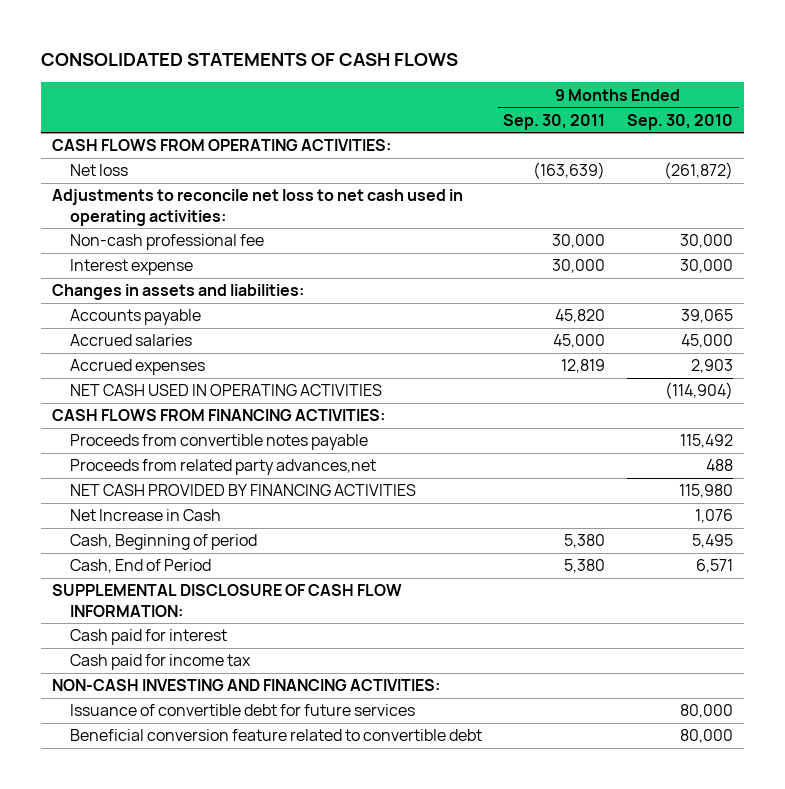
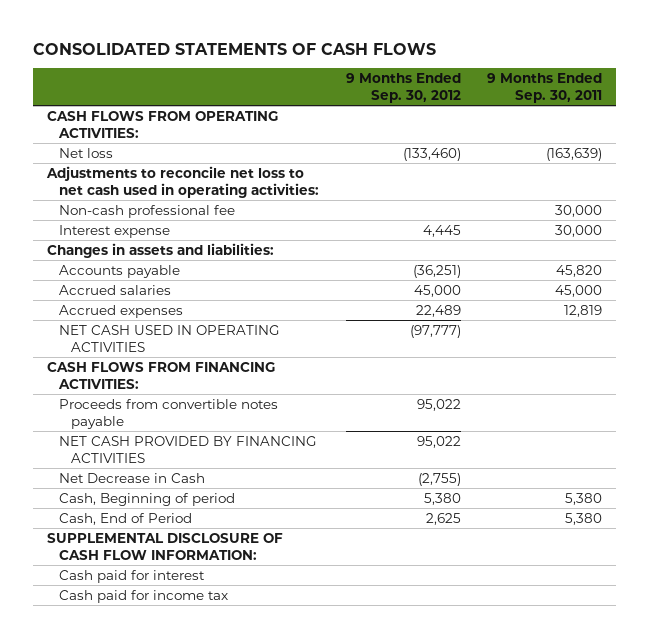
[627,113,734,130] Sep. 30, 2010 -> none
none -> [345,73,461,103] 9 Months Ended Sep. 30, 2012
[69,459,376,476] Proceeds from related party advances,net -> none
[69,509,221,522] Net Increase in Cash -> [58,472,205,483] Net Decrease in Cash
[51,679,440,692] NON-CASH INVESTING AND FINANCING ACTIVITIES: -> none
[69,704,415,717] Issuance of convertible debt for future services -> none
[69,729,482,742] Beneficial conversion feature related to convertible debt -> none

